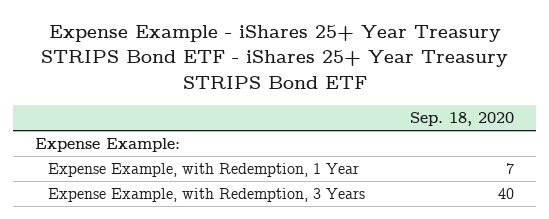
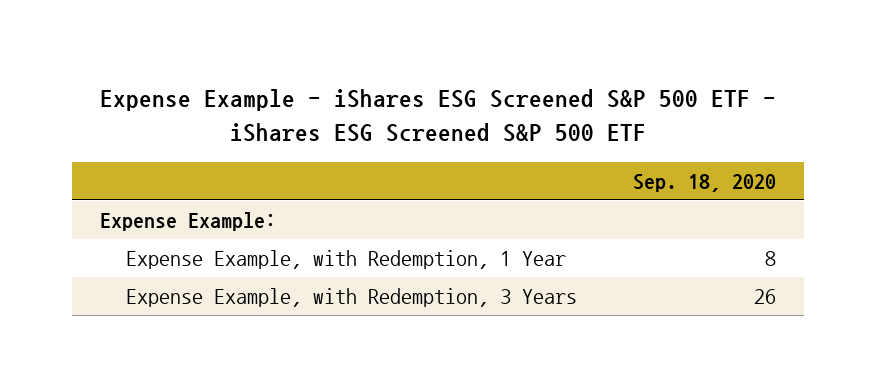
[40,25,508,89] Expense Example - iShares 25+ Year Treasury STRIPS Bond ETF - iShares 25+ Year Treasury STRIPS Bond ETF -> [99,89,776,143] Expense Example - iShares ESG Screened S&P 500 ETF - iShares ESG Screened S&P 500 ETF
[505,163,514,175] 7 -> [764,250,776,266] 8
[497,188,514,200] 40 -> [753,288,776,304] 26

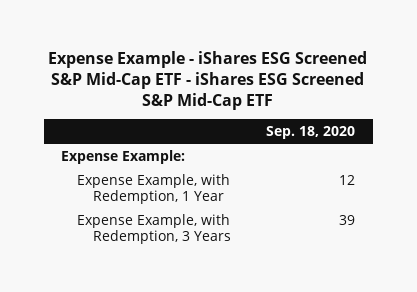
[99,89,776,143] Expense Example - iShares ESG Screened S&P 500 ETF - iShares ESG Screened S&P 500 ETF -> [48,51,368,110] Expense Example - iShares ESG Screened S&P Mid-Cap ETF - iShares ESG Screened S&P Mid-Cap ETF
[764,250,776,266] 8 -> [339,174,356,185] 12
[753,288,776,304] 26 -> [339,214,356,225] 39

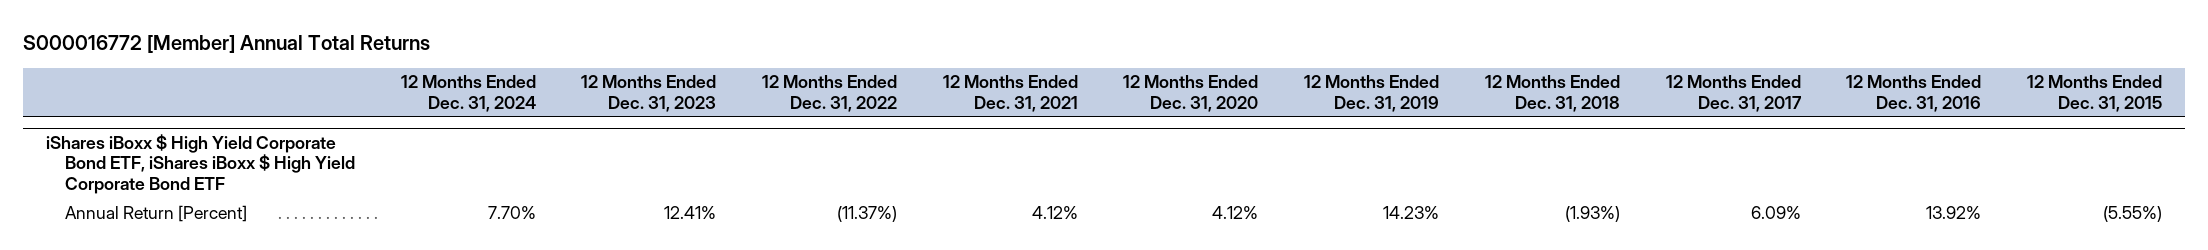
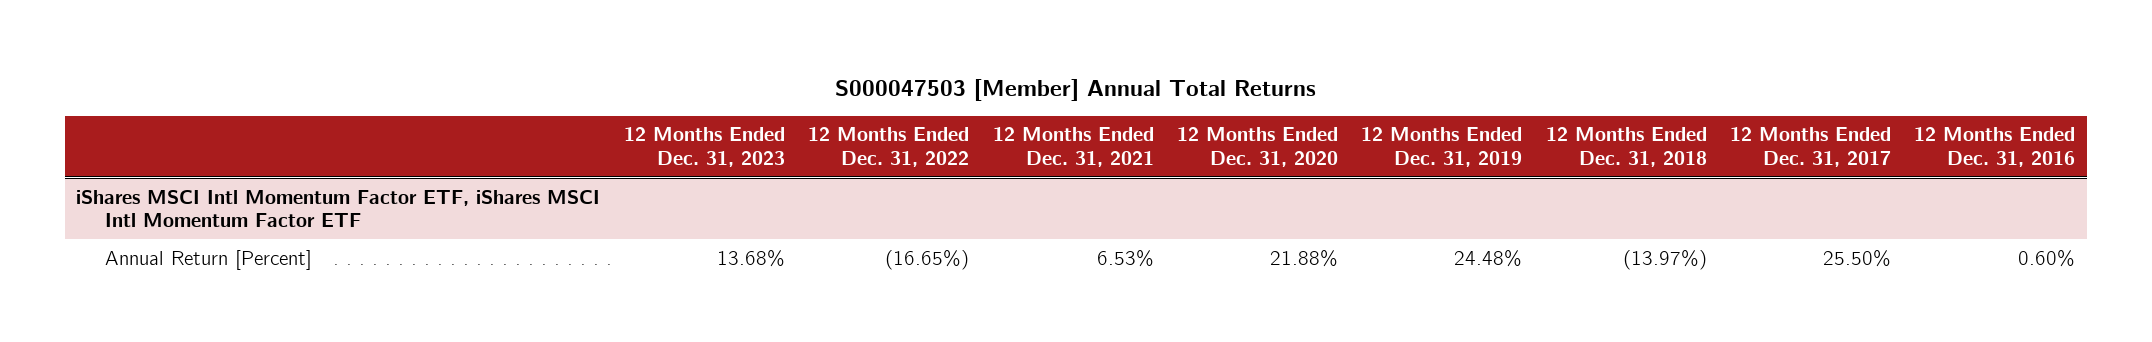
[23,35,431,54] S000016772 [Member] Annual Total Returns -> [834,78,1316,101] S000047503 [Member] Annual Total Returns
[400,75,536,112] 12 Months Ended Dec. 31, 2024 -> none
[2026,75,2162,112] 12 Months Ended Dec. 31, 2015 -> none
[46,133,355,194] iShares iBoxx $ High Yield Corporate Bond ETF, iShares iBoxx $ High Yield Corporate Bond ETF -> none
none -> [76,189,601,228] iShares MSCI Intl Momentum Factor ETF, iShares MSCI Intl Momentum Factor ETF
[664,205,717,219] 12.41% -> [716,249,785,267] 13.68%
[837,205,898,222] (11.37%) -> [885,249,970,270] (16.65%)
[1031,205,1078,219] 4.12% -> [1096,249,1154,267] 6.53%
[1212,205,1259,219] 4.12% -> [1269,249,1338,267] 21.88%
[1383,205,1440,219] 14.23% -> [1454,249,1523,267] 24.48%
[1564,205,1620,222] (1.93%) -> [1622,249,1707,270] (13.97%)
[1750,205,1801,219] 6.09% -> [1823,249,1892,267] 25.50%
[1926,205,1982,219] 13.92% -> [2018,249,2076,267] 0.60%

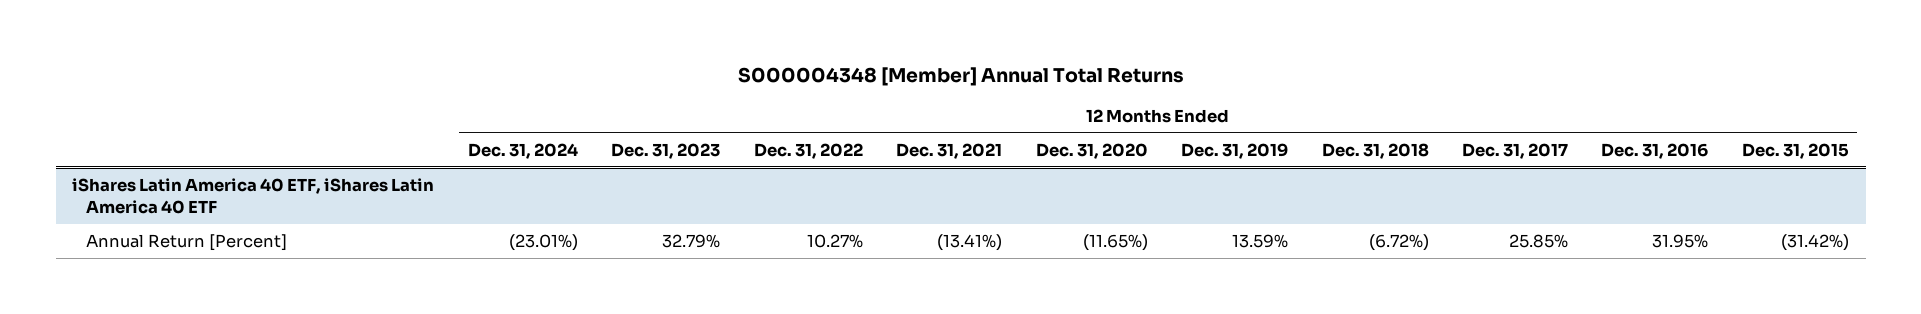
[834,78,1316,101] S000047503 [Member] Annual Total Returns -> [737,66,1184,86] S000004348 [Member] Annual Total Returns
none -> [467,142,578,159] Dec. 31, 2024
none -> [1741,142,1849,159] Dec. 31, 2015
[76,189,601,228] iShares MSCI Intl Momentum Factor ETF, iShares MSCI Intl Momentum Factor ETF -> none
none -> [72,178,435,214] iShares Latin America 40 ETF, iShares Latin America 40 ETF
[716,249,785,267] 13.68% -> [662,234,721,249] 32.79%
[885,249,970,270] (16.65%) -> [806,234,863,249] 10.27%
[1096,249,1154,267] 6.53% -> [937,234,1003,252] (13.41%)
[1269,249,1338,267] 21.88% -> [1082,234,1148,252] (11.65%)
[1454,249,1523,267] 24.48% -> [1232,234,1289,249] 13.59%
[1622,249,1707,270] (13.97%) -> [1368,234,1429,252] (6.72%)
[1823,249,1892,267] 25.50% -> [1509,234,1569,249] 25.85%
[2018,249,2076,267] 0.60% -> [1652,234,1709,249] 31.95%

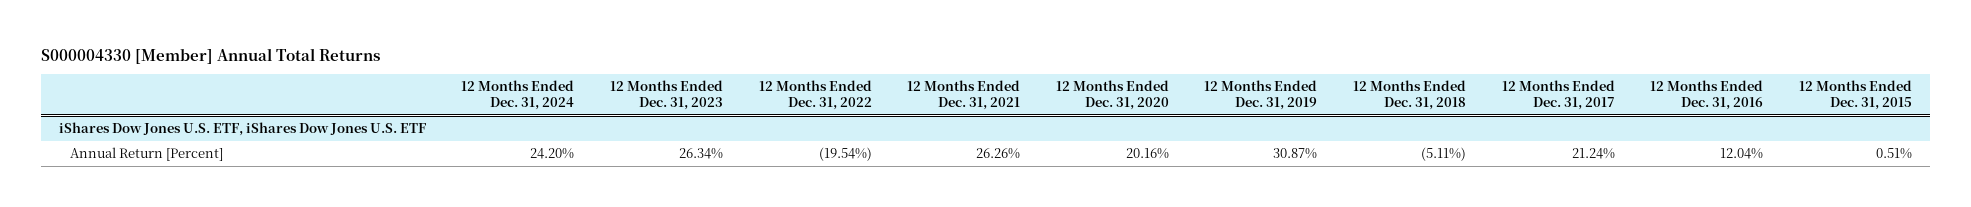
[737,66,1184,86] S000004348 [Member] Annual Total Returns -> [40,47,380,64] S000004330 [Member] Annual Total Returns
[72,178,435,214] iShares Latin America 40 ETF, iShares Latin America 40 ETF -> none
none -> [58,122,426,137] iShares Dow Jones U.S. ETF, iShares Dow Jones U.S. ETF
[508,234,578,252] (23.01%) -> [530,148,575,160] 24.20%
[662,234,721,249] 32.79% -> [678,148,723,160] 26.34%
[806,234,863,249] 10.27% -> [818,147,872,162] (19.54%)
[937,234,1003,252] (13.41%) -> [976,148,1021,160] 26.26%
[1082,234,1148,252] (11.65%) -> [1125,148,1169,160] 20.16%
[1232,234,1289,249] 13.59% -> [1273,148,1318,160] 30.87%
[1368,234,1429,252] (6.72%) -> [1421,147,1467,162] (5.11%)
[1509,234,1569,249] 25.85% -> [1571,148,1615,160] 21.24%
[1652,234,1709,249] 31.95% -> [1720,148,1764,160] 12.04%
[1780,234,1849,252] (31.42%) -> [1876,148,1913,160] 0.51%

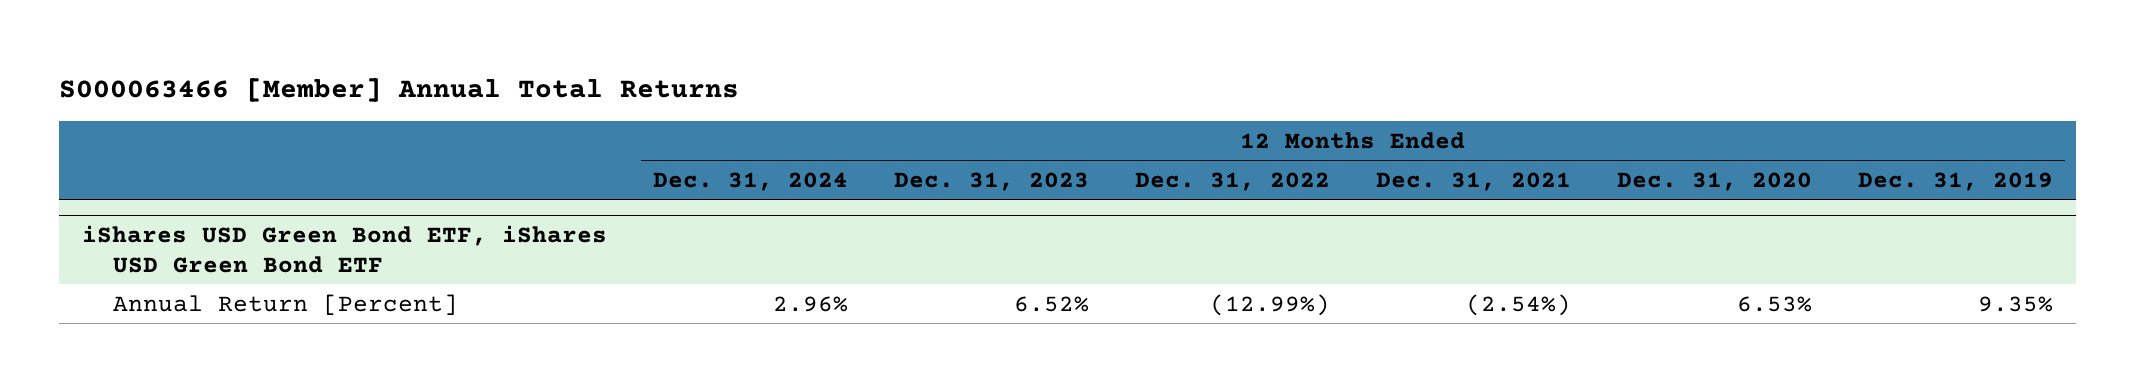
[40,47,380,64] S000004330 [Member] Annual Total Returns -> [58,77,739,102] S000063466 [Member] Annual Total Returns
[1353,79,1467,111] 12 Months Ended Dec. 31, 2018 -> none
[1501,79,1615,111] 12 Months Ended Dec. 31, 2017 -> none
[1650,79,1764,111] 12 Months Ended Dec. 31, 2016 -> none
[1799,79,1913,111] 12 Months Ended Dec. 31, 2015 -> none
[58,122,426,137] iShares Dow Jones U.S. ETF, iShares Dow Jones U.S. ETF -> none
none -> [81,224,607,273] iShares USD Green Bond ETF, iShares USD Green Bond ETF
[530,148,575,160] 24.20% -> [772,295,848,312] 2.96%
[678,148,723,160] 26.34% -> [1014,295,1090,312] 6.52%
[818,147,872,162] (19.54%) -> [1210,293,1331,316] (12.99%)
[976,148,1021,160] 26.26% -> [1466,293,1572,316] (2.54%)
[1125,148,1169,160] 20.16% -> [1737,295,1813,312] 6.53%
[1273,148,1318,160] 30.87% -> [1978,295,2054,312] 9.35%

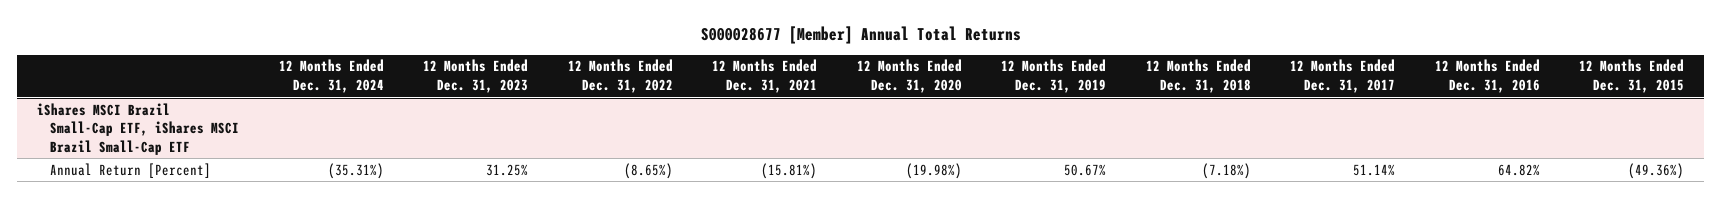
[58,77,739,102] S000063466 [Member] Annual Total Returns -> [700,26,1021,45] S000028677 [Member] Annual Total Returns
none -> [1145,59,1251,94] 12 Months Ended Dec. 31, 2018
none -> [1290,59,1396,94] 12 Months Ended Dec. 31, 2017
none -> [1434,59,1540,94] 12 Months Ended Dec. 31, 2016
none -> [1579,59,1685,94] 12 Months Ended Dec. 31, 2015
[81,224,607,273] iShares USD Green Bond ETF, iShares USD Green Bond ETF -> none
none -> [37,102,240,156] iShares MSCI Brazil Small-Cap ETF, iShares MSCI Brazil Small-Cap ETF
[772,295,848,312] 2.96% -> [327,162,384,179] (35.31%)
[1014,295,1090,312] 6.52% -> [486,163,529,176] 31.25%
[1210,293,1331,316] (12.99%) -> [623,162,673,179] (8.65%)
[1466,293,1572,316] (2.54%) -> [761,162,818,179] (15.81%)
[1737,295,1813,312] 6.53% -> [905,162,962,179] (19.98%)
[1978,295,2054,312] 9.35% -> [1064,163,1107,176] 50.67%

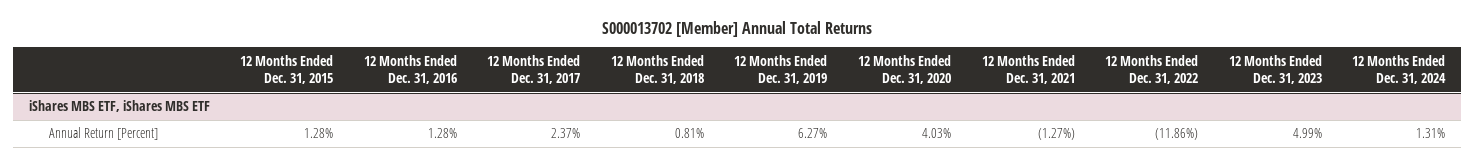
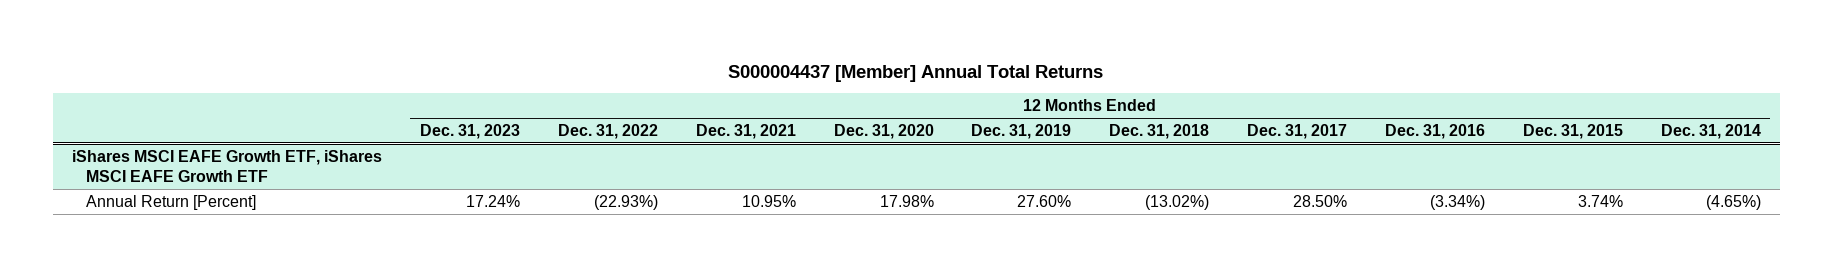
[601,21,872,38] S000013702 [Member] Annual Total Returns -> [728,64,1104,82] S000004437 [Member] Annual Total Returns
[1352,54,1447,85] 12 Months Ended Dec. 31, 2024 -> none
none -> [1660,123,1761,139] Dec. 31, 2014
[28,100,210,113] iShares MBS ETF, iShares MBS ETF -> none
none -> [71,149,382,183] iShares MSCI EAFE Growth ETF, iShares MSCI EAFE Growth ETF
[304,128,334,139] 1.28% -> [1578,194,1624,207] 3.74%
[427,128,457,139] 1.28% -> [1430,194,1486,210] (3.34%)
[551,128,581,139] 2.37% -> [1293,194,1348,207] 28.50%
[674,128,704,139] 0.81% -> [1145,194,1210,210] (13.02%)
[798,128,828,139] 6.27% -> [1017,194,1072,207] 27.60%
[921,128,951,139] 4.03% -> [879,194,934,207] 17.98%
[1037,128,1075,141] (1.27%) -> [741,194,796,207] 10.95%
[1155,128,1199,141] (11.86%) -> [593,194,658,210] (22.93%)
[1292,128,1322,139] 4.99% -> [465,194,520,207] 17.24%

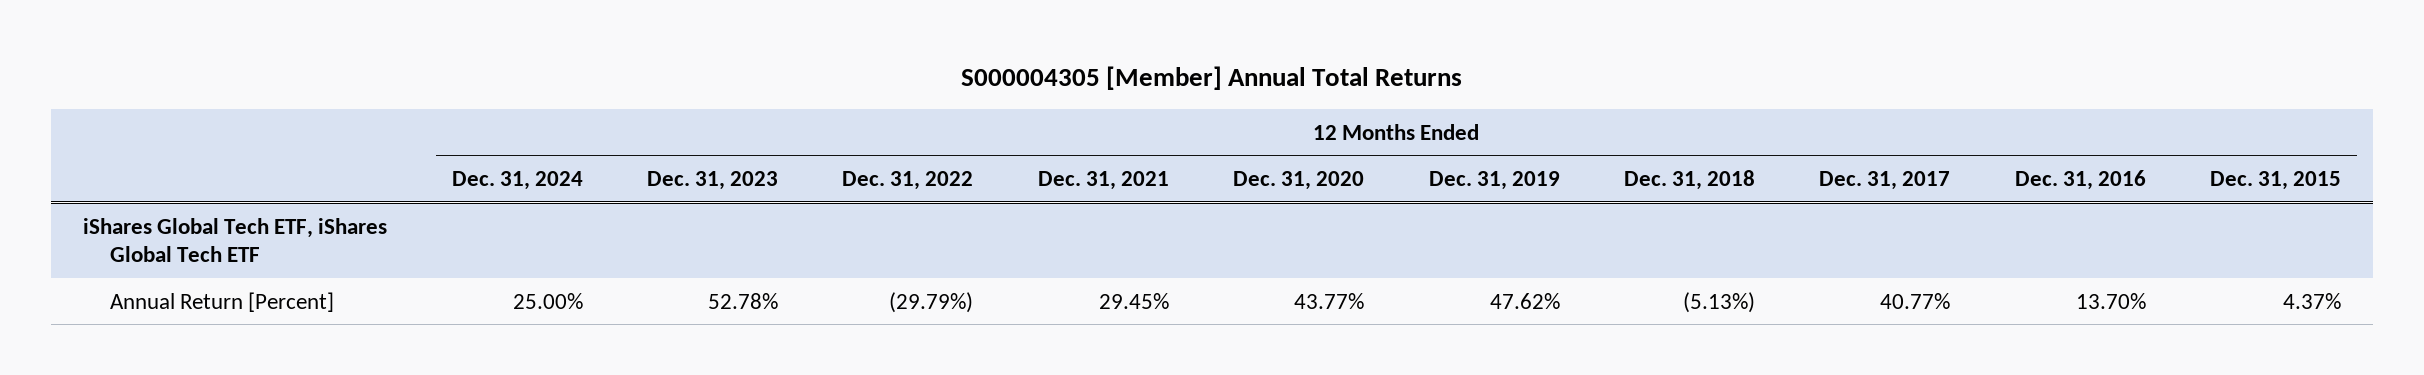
[728,64,1104,82] S000004437 [Member] Annual Total Returns -> [961,66,1463,91] S000004305 [Member] Annual Total Returns
[1660,123,1761,139] Dec. 31, 2014 -> none
none -> [451,170,583,190] Dec. 31, 2024
[71,149,382,183] iShares MSCI EAFE Growth ETF, iShares MSCI EAFE Growth ETF -> none
none -> [83,217,388,263] iShares Global Tech ETF, iShares Global Tech ETF
[465,194,520,207] 17.24% -> [708,292,779,309] 52.78%
[593,194,658,210] (22.93%) -> [889,291,974,313] (29.79%)
[741,194,796,207] 10.95% -> [1098,292,1169,309] 29.45%
[879,194,934,207] 17.98% -> [1294,292,1365,309] 43.77%
[1017,194,1072,207] 27.60% -> [1489,292,1560,309] 47.62%
[1145,194,1210,210] (13.02%) -> [1683,291,1756,313] (5.13%)
[1293,194,1348,207] 28.50% -> [1880,292,1951,309] 40.77%
[1430,194,1486,210] (3.34%) -> [2075,292,2146,309] 13.70%
[1578,194,1624,207] 3.74% -> [2283,292,2342,309] 4.37%

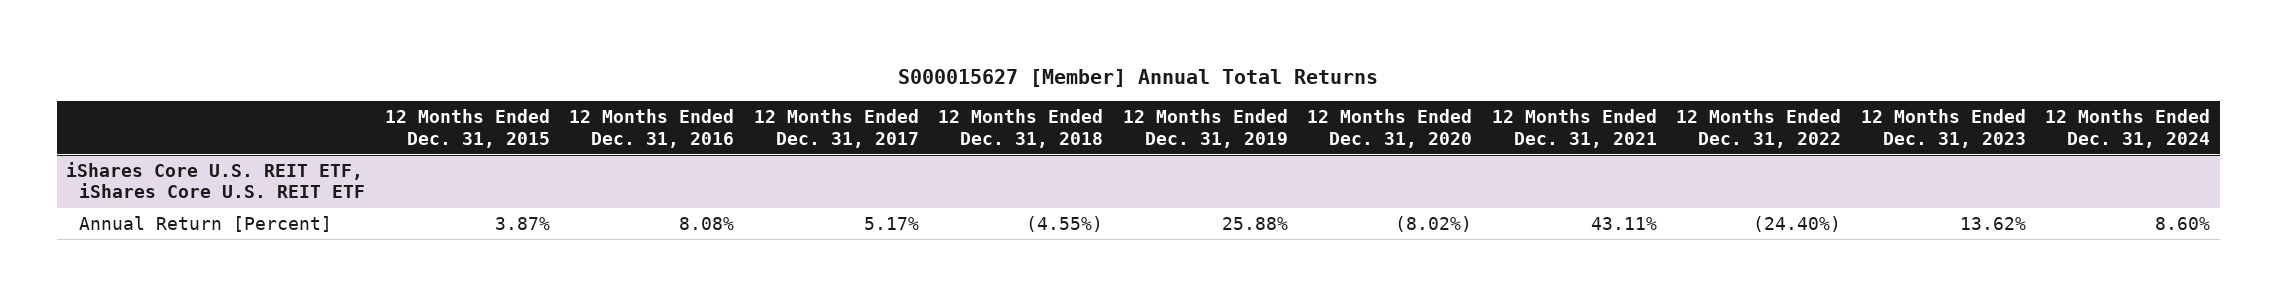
[961,66,1463,91] S000004305 [Member] Annual Total Returns -> [898,68,1379,87] S000015627 [Member] Annual Total Returns
[83,217,388,263] iShares Global Tech ETF, iShares Global Tech ETF -> none
none -> [66,162,366,199] iShares Core U.S. REIT ETF, iShares Core U.S. REIT ETF
[512,292,583,309] 25.00% -> [2155,217,2211,231] 8.60%
[708,292,779,309] 52.78% -> [1959,217,2026,231] 13.62%
[889,291,974,313] (29.79%) -> [1753,216,1842,233] (24.40%)
[1098,292,1169,309] 29.45% -> [1590,217,1657,231] 43.11%
[1294,292,1365,309] 43.77% -> [1395,216,1473,233] (8.02%)
[1489,292,1560,309] 47.62% -> [1221,217,1288,231] 25.88%
[1683,291,1756,313] (5.13%) -> [1026,216,1104,233] (4.55%)
[1880,292,1951,309] 40.77% -> [863,217,919,231] 5.17%
[2075,292,2146,309] 13.70% -> [679,217,735,231] 8.08%
[2283,292,2342,309] 4.37% -> [494,217,550,231] 3.87%

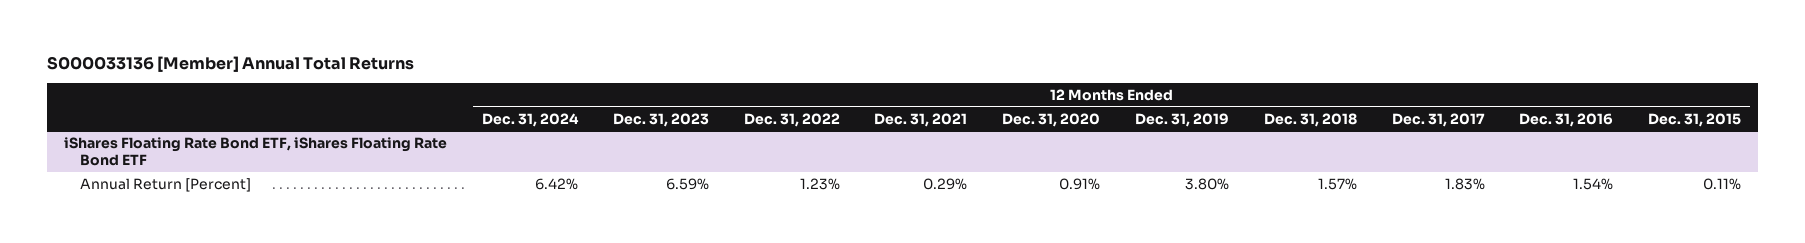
[898,68,1379,87] S000015627 [Member] Annual Total Returns -> [47,55,415,72] S000033136 [Member] Annual Total Returns
[66,162,366,199] iShares Core U.S. REIT ETF, iShares Core U.S. REIT ETF -> none
none -> [64,137,448,166] iShares Floating Rate Bond ETF, iShares Floating Rate Bond ETF
[494,217,550,231] 3.87% -> [1703,178,1742,191] 0.11%
[679,217,735,231] 8.08% -> [1573,178,1614,191] 1.54%
[863,217,919,231] 5.17% -> [1444,178,1485,191] 1.83%
[1026,216,1104,233] (4.55%) -> [1317,178,1357,191] 1.57%
[1221,217,1288,231] 25.88% -> [1185,178,1230,191] 3.80%
[1395,216,1473,233] (8.02%) -> [1059,178,1101,191] 0.91%
[1590,217,1657,231] 43.11% -> [923,178,968,191] 0.29%
[1753,216,1842,233] (24.40%) -> [799,178,840,191] 1.23%
[1959,217,2026,231] 13.62% -> [665,178,709,191] 6.59%
[2155,217,2211,231] 8.60% -> [535,178,579,191] 6.42%

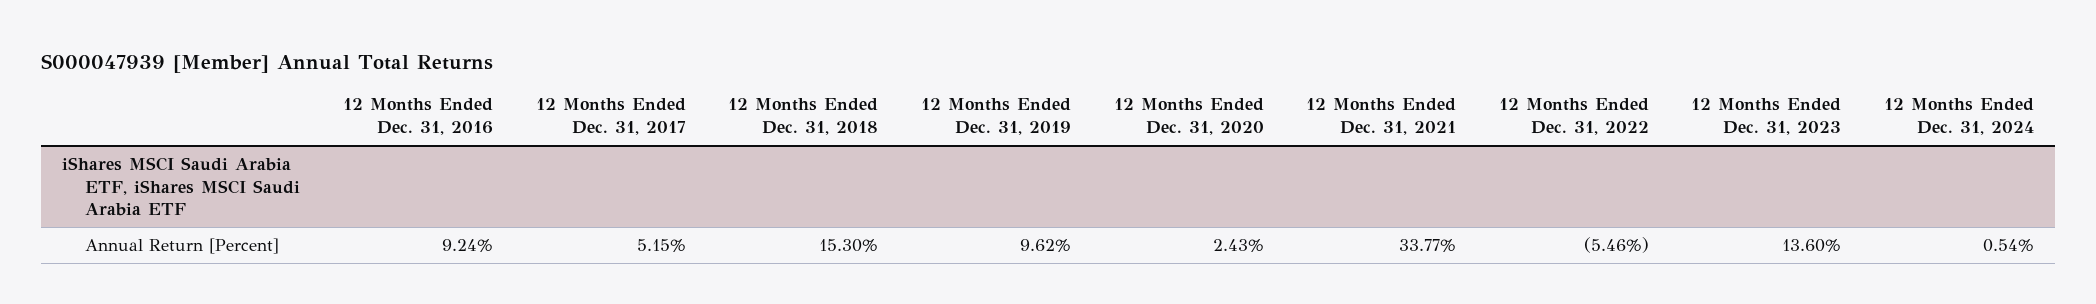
[47,55,415,72] S000033136 [Member] Annual Total Returns -> [41,53,494,73] S000047939 [Member] Annual Total Returns
[1648,112,1742,127] Dec. 31, 2015 -> none
[64,137,448,166] iShares Floating Rate Bond ETF, iShares Floating Rate Bond ETF -> none
none -> [62,157,301,217] iShares MSCI Saudi Arabia ETF, iShares MSCI Saudi Arabia ETF
[535,178,579,191] 6.42% -> [1983,239,2035,253] 0.54%
[665,178,709,191] 6.59% -> [1782,239,1842,253] 13.60%
[799,178,840,191] 1.23% -> [1583,237,1649,254] (5.46%)
[923,178,968,191] 0.29% -> [1399,239,1457,253] 33.77%
[1059,178,1101,191] 0.91% -> [1212,239,1264,253] 2.43%
[1185,178,1230,191] 3.80% -> [1019,239,1071,253] 9.62%
[1317,178,1357,191] 1.57% -> [819,239,879,253] 15.30%
[1444,178,1485,191] 1.83% -> [636,239,686,253] 5.15%
[1573,178,1614,191] 1.54% -> [442,239,494,253] 9.24%

